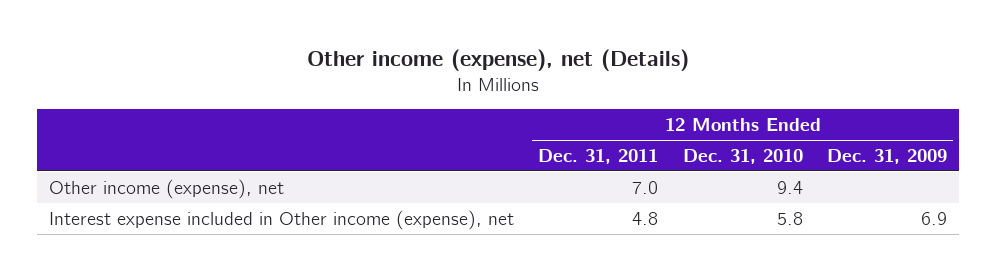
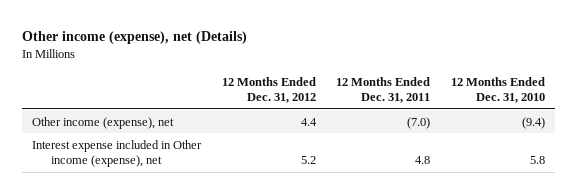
[826,148,947,164] Dec. 31, 2009 -> none
none -> [221,76,316,103] 12 Months Ended Dec. 31, 2012
[632,180,659,194] 7.0 -> [407,116,431,129] (7.0)
[776,180,803,194] 9.4 -> [521,116,545,129] (9.4)

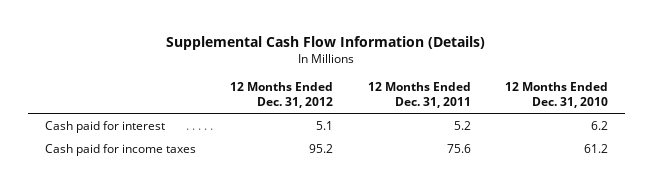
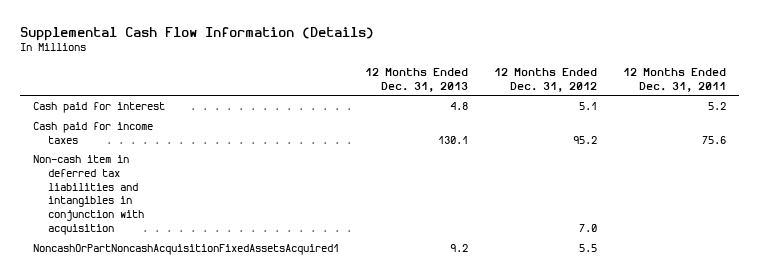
[505,82,609,109] 12 Months Ended Dec. 31, 2010 -> none
none -> [365,67,469,92] 12 Months Ended Dec. 31, 2013
none -> [33,154,145,236] Non-cash item in deferred tax liabilities and intangibles in conjunction with acquisition
none -> [33,243,340,255] NoncashOrPartNoncashAcquisitionFixedAssetsAcquired1

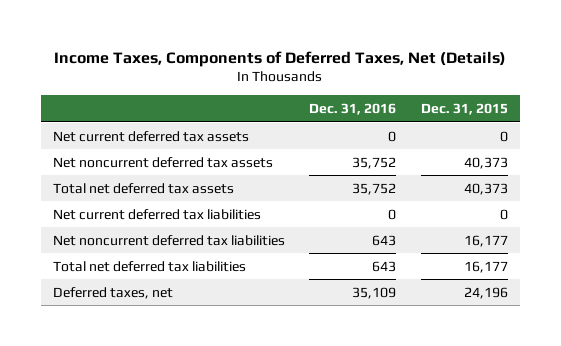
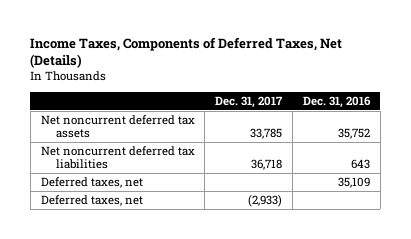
[420,103,508,116] Dec. 31, 2015 -> none
none -> [215,95,284,108] Dec. 31, 2017
[53,130,250,142] Net current deferred tax assets -> none
[53,182,235,194] Total net deferred tax assets -> none
[53,208,262,220] Net current deferred tax liabilities -> none
[53,260,247,272] Total net deferred tax liabilities -> none
none -> [40,195,143,207] Deferred taxes, net

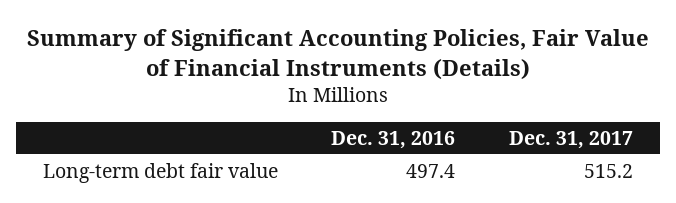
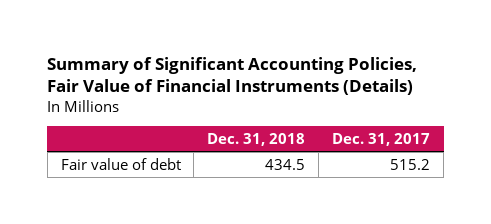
[331,130,456,149] Dec. 31, 2016 -> none
none -> [207,132,306,146] Dec. 31, 2018
[42,163,278,184] Long-term debt fair value -> [60,157,181,170] Fair value of debt

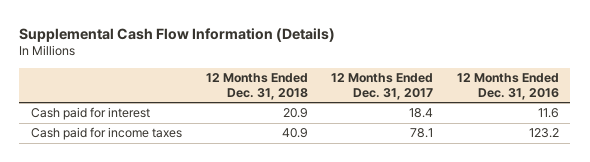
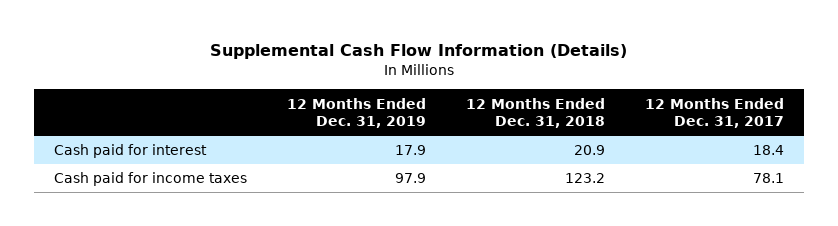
[456,73,559,100] 12 Months Ended Dec. 31, 2016 -> none
none -> [287,97,427,129] 12 Months Ended Dec. 31, 2019
[281,128,308,139] 40.9 -> [565,173,606,184] 123.2

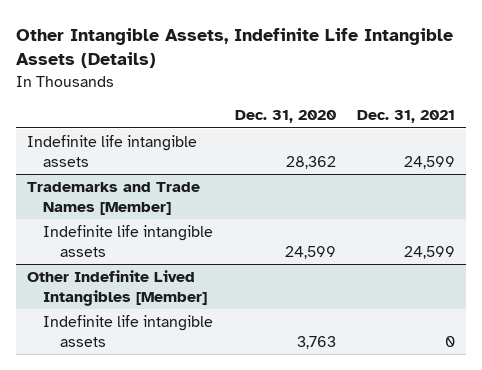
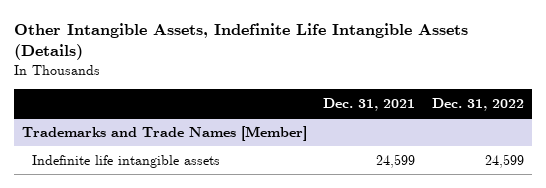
[234,110,336,124] Dec. 31, 2020 -> none
none -> [431,97,524,111] Dec. 31, 2022
[27,134,198,167] Indefinite life intangible assets -> none
[27,269,208,306] Other Indefinite Lived Intangibles [Member] -> none
[43,314,214,347] Indefinite life intangible assets -> none

